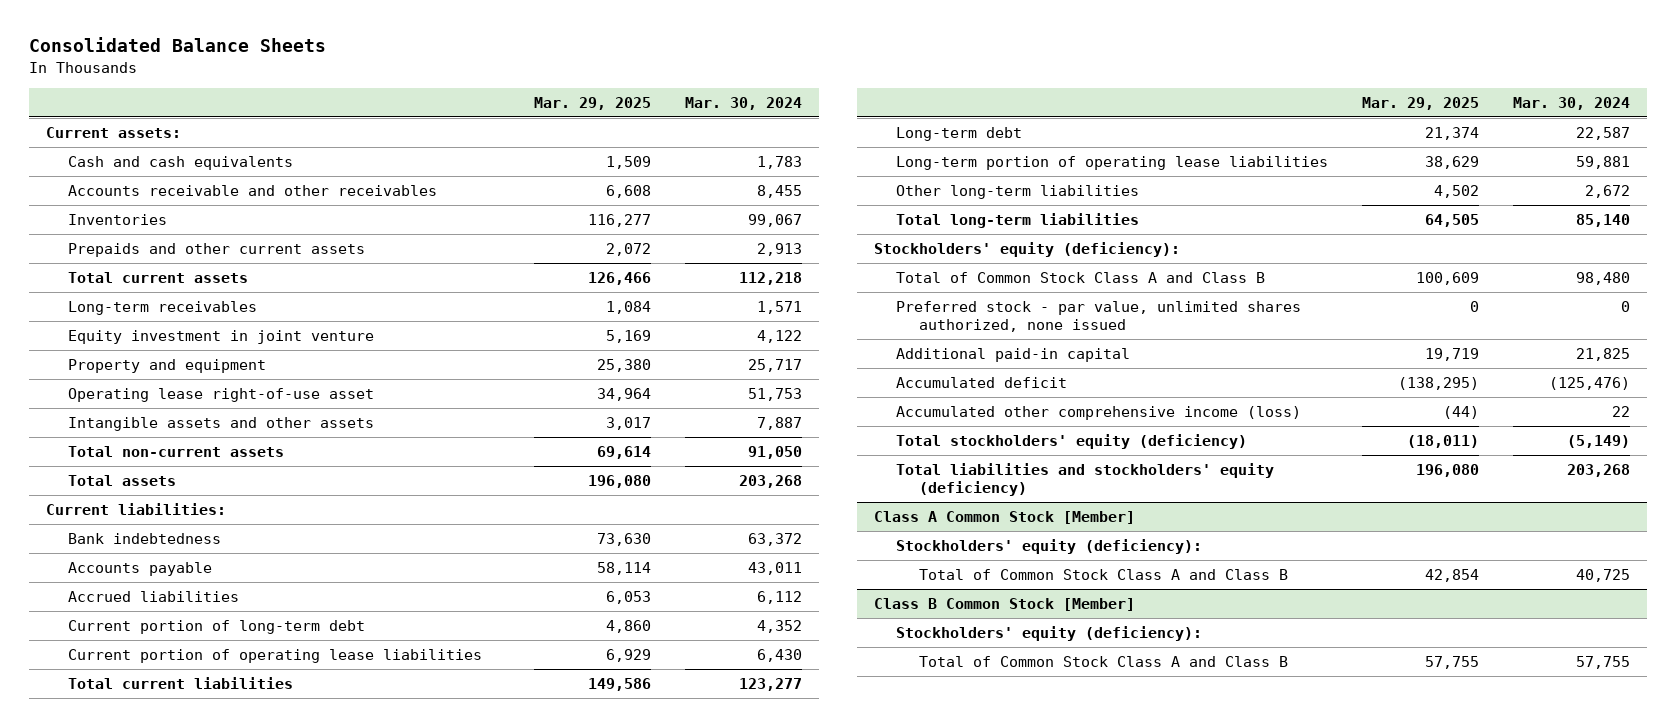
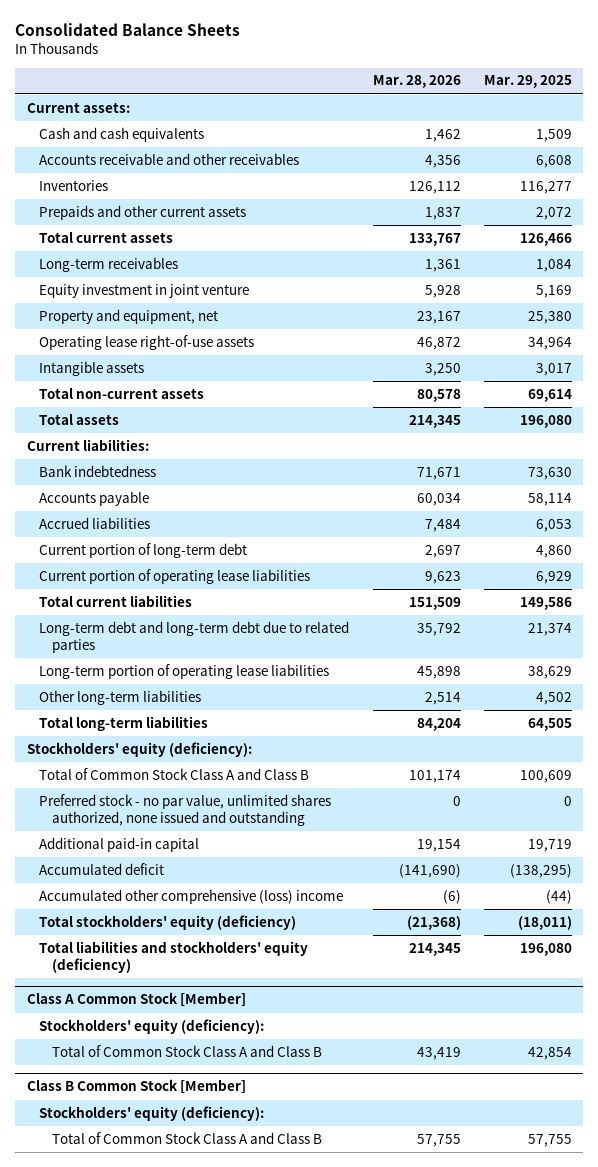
[685,96,803,110] Mar. 30, 2024 -> none
none -> [372,75,461,89] Mar. 28, 2026
[68,359,267,374] Property and equipment -> [39,308,219,324] Property and equipment, net
[68,388,375,403] Operating lease right-of-use asset -> [39,334,255,350] Operating lease right-of-use assets
[68,417,375,432] Intangible assets and other assets -> [39,360,145,376] Intangible assets
[896,127,1023,142] Long-term debt -> [39,620,350,653] Long-term debt and long-term debt due to related parties
[896,301,1302,332] Preferred stock - par value, unlimited shares authorized, none issued -> [39,793,332,826] Preferred stock - no par value, unlimited shares authorized, none issued and outstanding
[896,406,1302,421] Accumulated other comprehensive income (loss) -> [39,888,344,904] Accumulated other comprehensive (loss) income

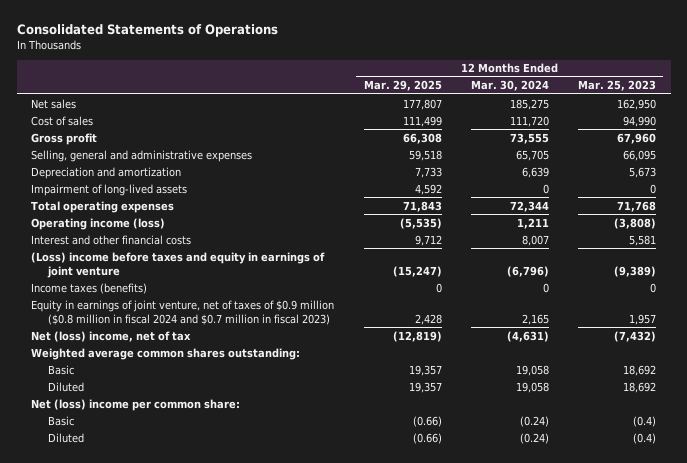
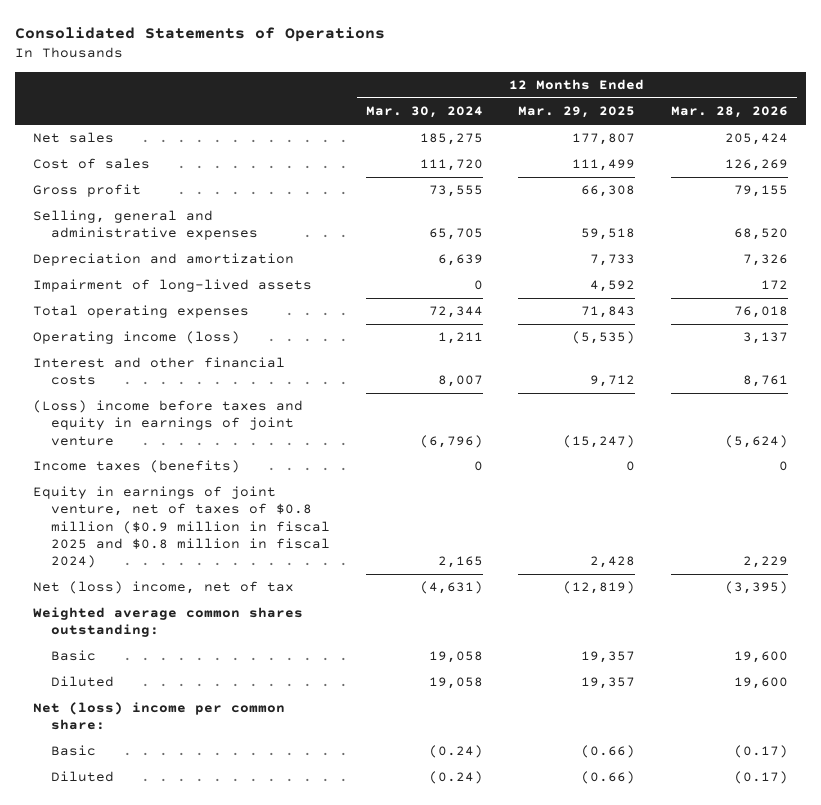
[578,80,657,92] Mar. 25, 2023 -> none
none -> [670,106,788,119] Mar. 28, 2026
[31,299,335,325] Equity in earnings of joint venture, net of taxes of $0.9 million ($0.8 million in fiscal 2024 and $0.7 million in fiscal 2023) -> [32,486,331,568] Equity in earnings of joint venture, net of taxes of $0.8 million ($0.9 million in fiscal 2025 and $0.8 million in fiscal 2024)

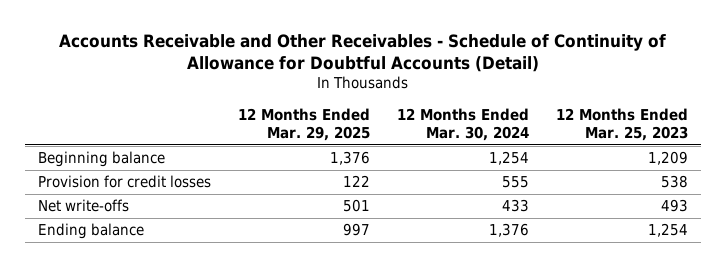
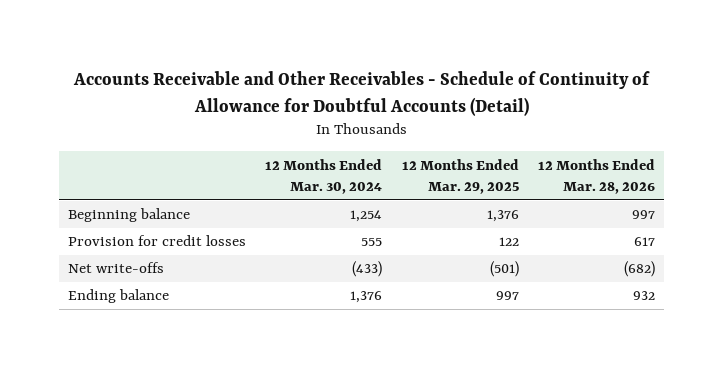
[555,107,688,142] 12 Months Ended Mar. 25, 2023 -> none
none -> [537,158,655,195] 12 Months Ended Mar. 28, 2026
[343,199,371,213] 501 -> [489,261,519,278] (501)
[501,199,529,213] 433 -> [352,261,383,278] (433)

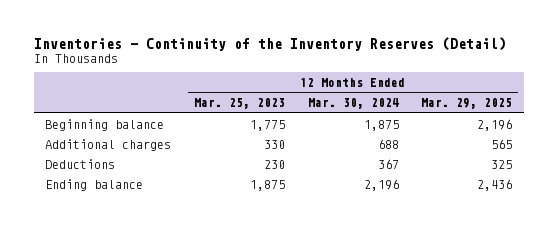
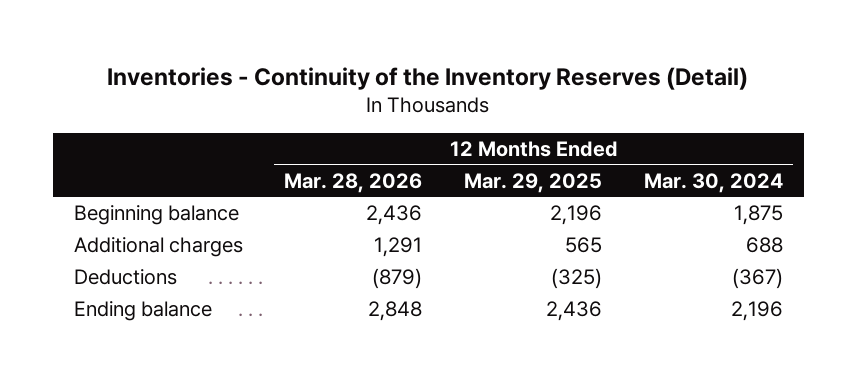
[194,98,286,110] Mar. 25, 2023 -> none
none -> [284,172,423,193] Mar. 28, 2026
[377,158,399,169] 367 -> [731,268,783,290] (367)
[491,159,513,169] 325 -> [551,268,603,290] (325)

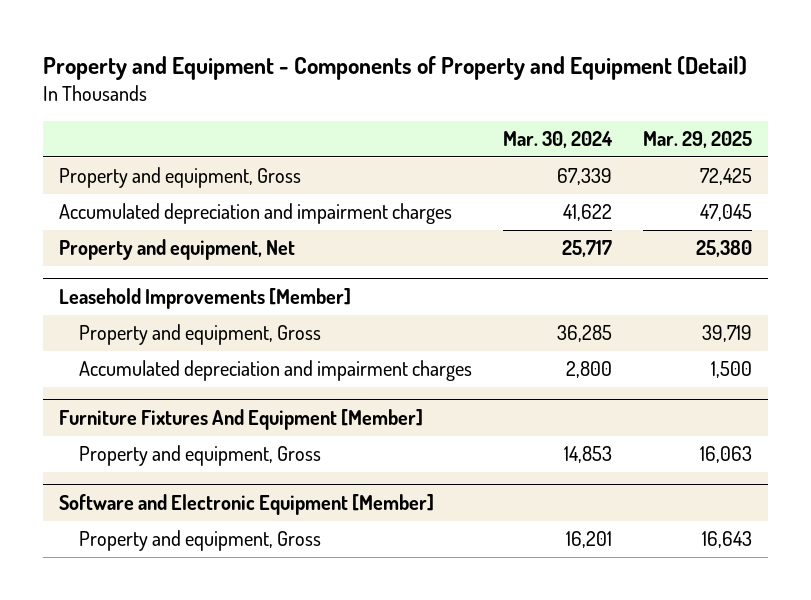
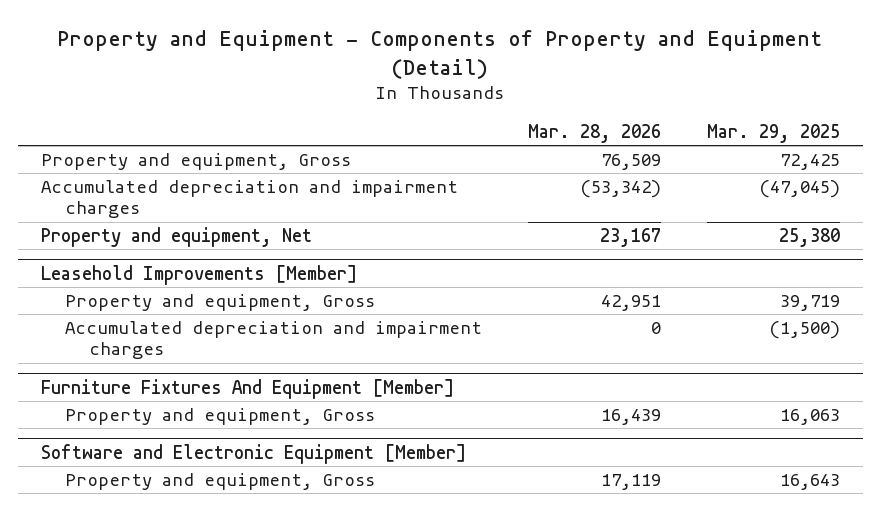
[503,130,614,148] Mar. 30, 2024 -> none
none -> [527,123,661,143] Mar. 28, 2026
[700,204,753,222] 47,045 -> [758,179,840,198] (47,045)
[711,361,753,379] 1,500 -> [768,320,840,339] (1,500)

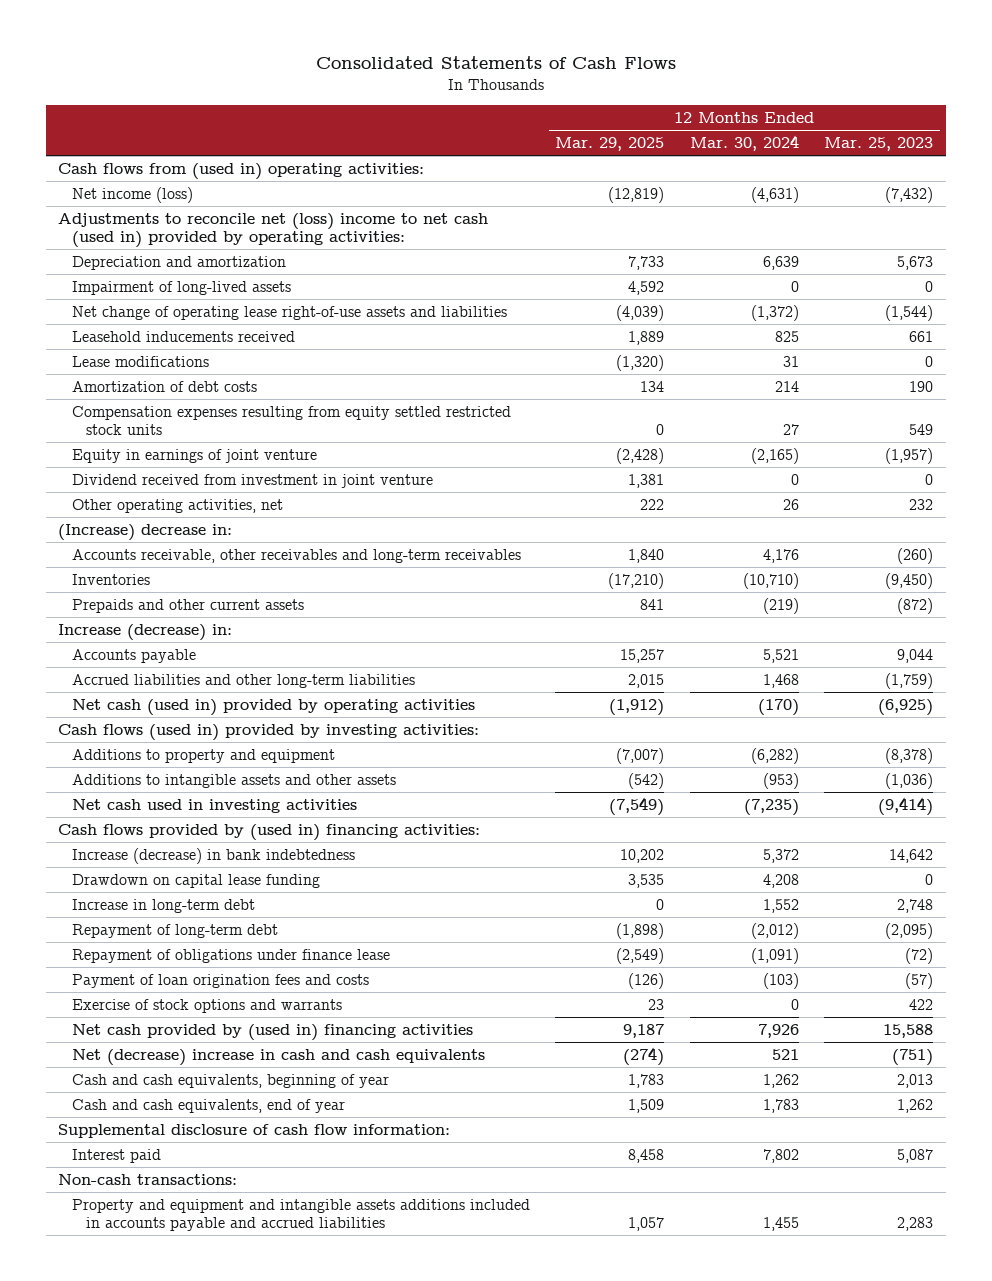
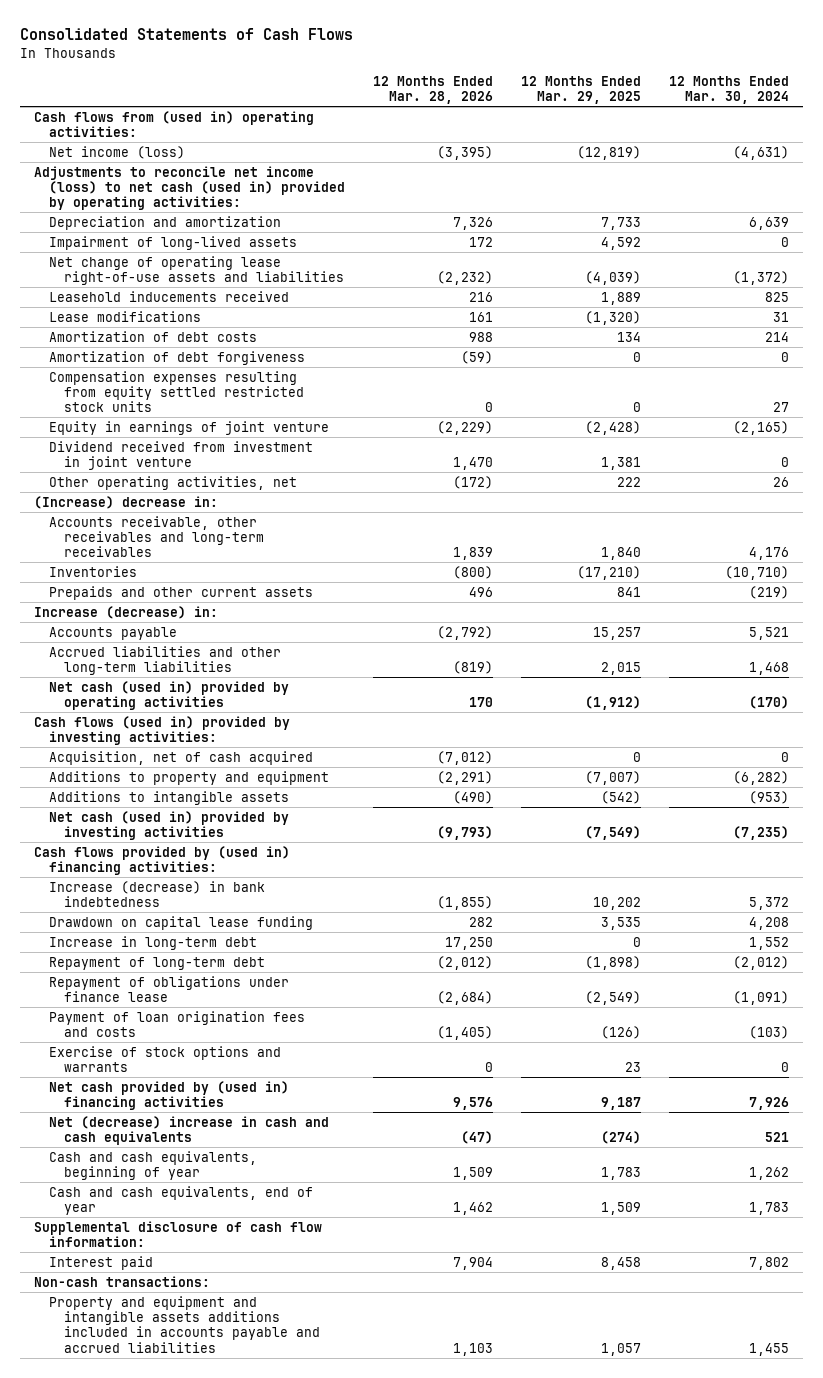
[824,137,934,152] Mar. 25, 2023 -> none
none -> [372,75,493,105] 12 Months Ended Mar. 28, 2026
[58,212,489,249] Adjustments to reconcile net (loss) income to net cash (used in) provided by operating activities: -> [33,165,346,211] Adjustments to reconcile net income (loss) to net cash (used in) provided by operating activities:
none -> [49,350,306,365] Amortization of debt forgiveness
none -> [49,750,314,765] Acquisition, net of cash acquired
[71,773,396,788] Additions to intangible assets and other assets -> [49,790,290,805] Additions to intangible assets
[71,798,357,813] Net cash used in investing activities -> [49,810,290,840] Net cash (used in) provided by investing activities

